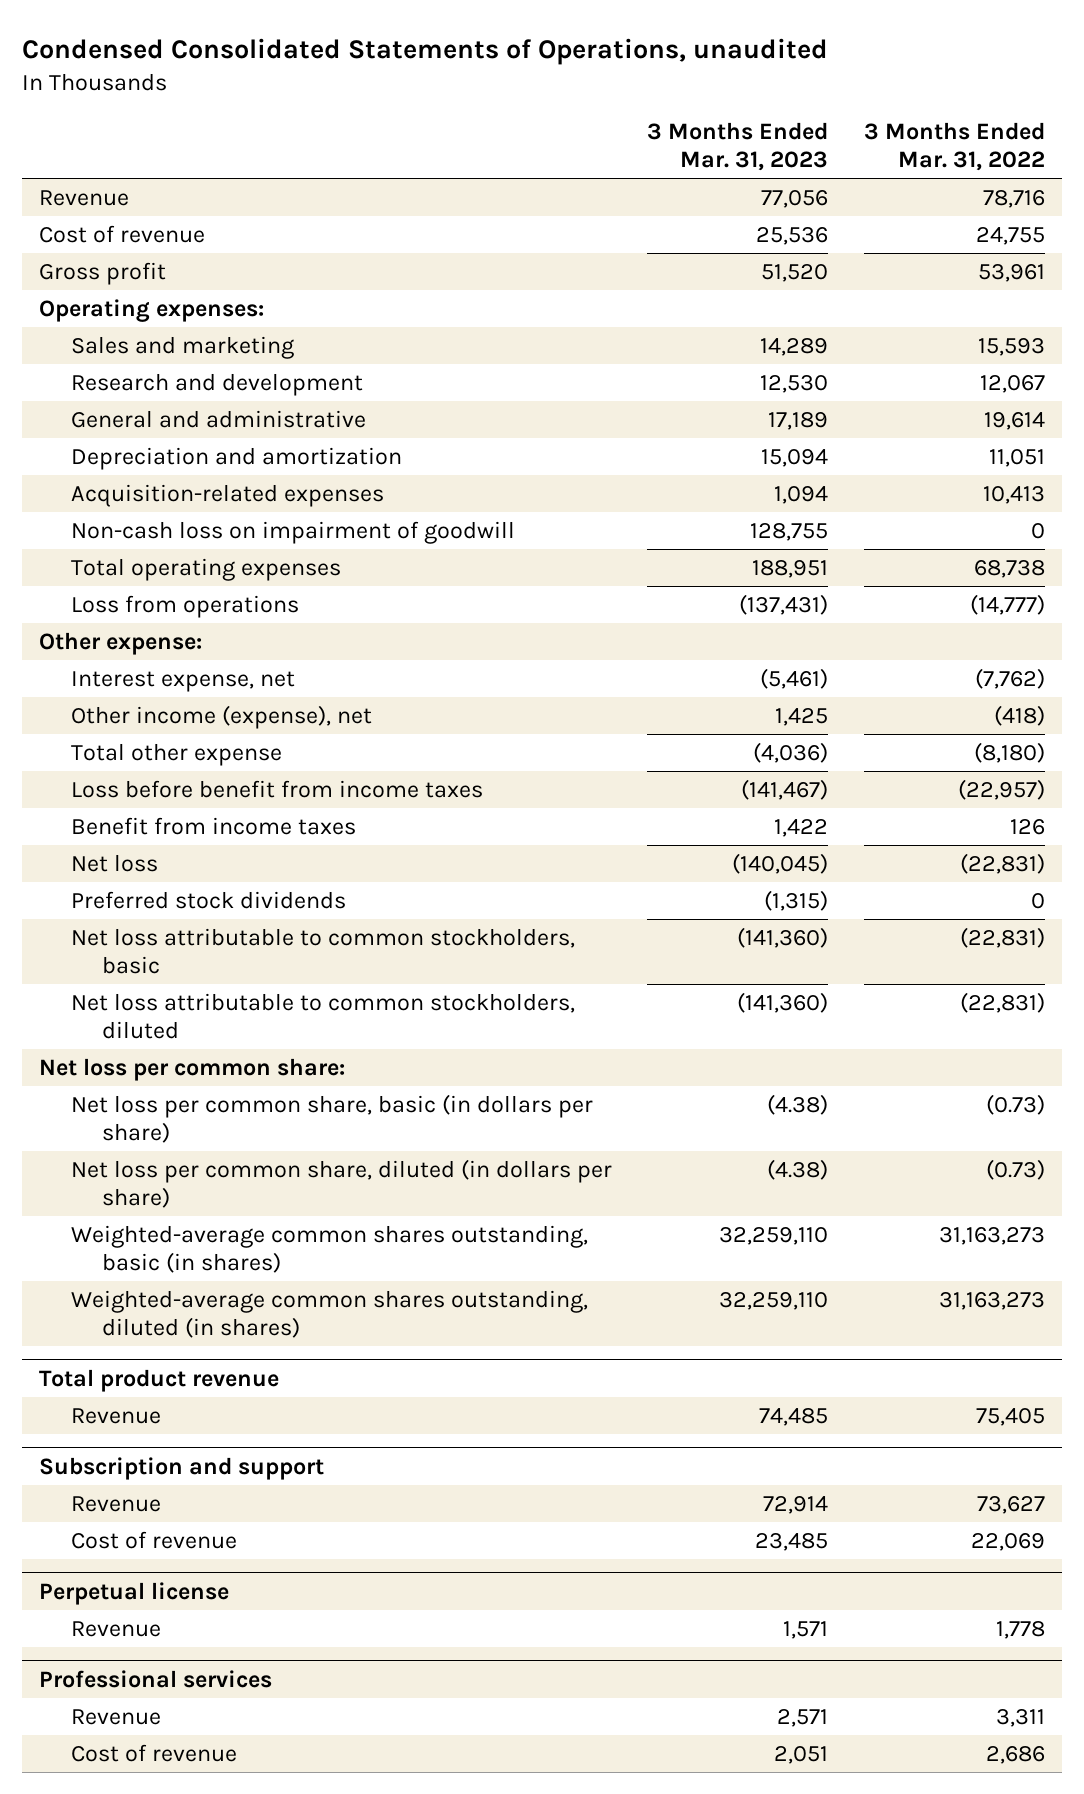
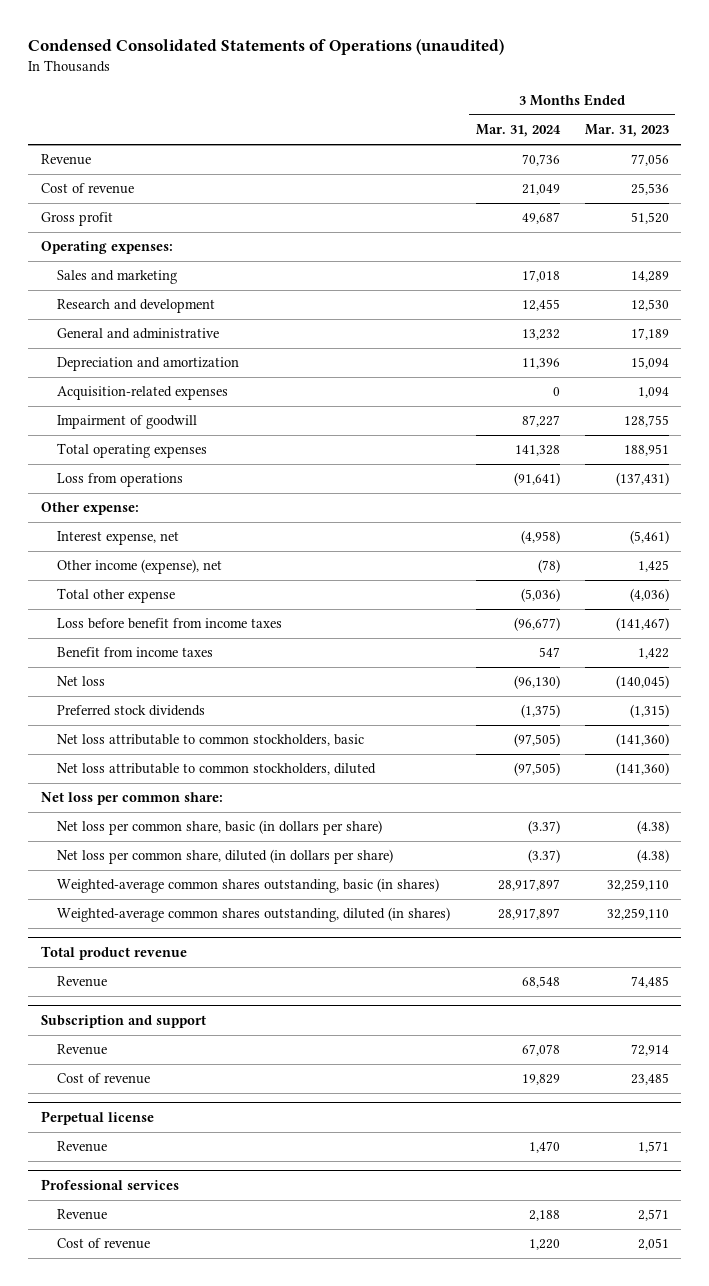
[21,38,828,66] Condensed Consolidated Statements of Operations, unaudited -> [28,38,505,55] Condensed Consolidated Statements of Operations (unaudited)
[863,122,1045,171] 3 Months Ended Mar. 31, 2022 -> none
none -> [475,124,561,138] Mar. 31, 2024
[70,521,515,545] Non-cash loss on impairment of goodwill -> [57,415,198,430] Impairment of goodwill

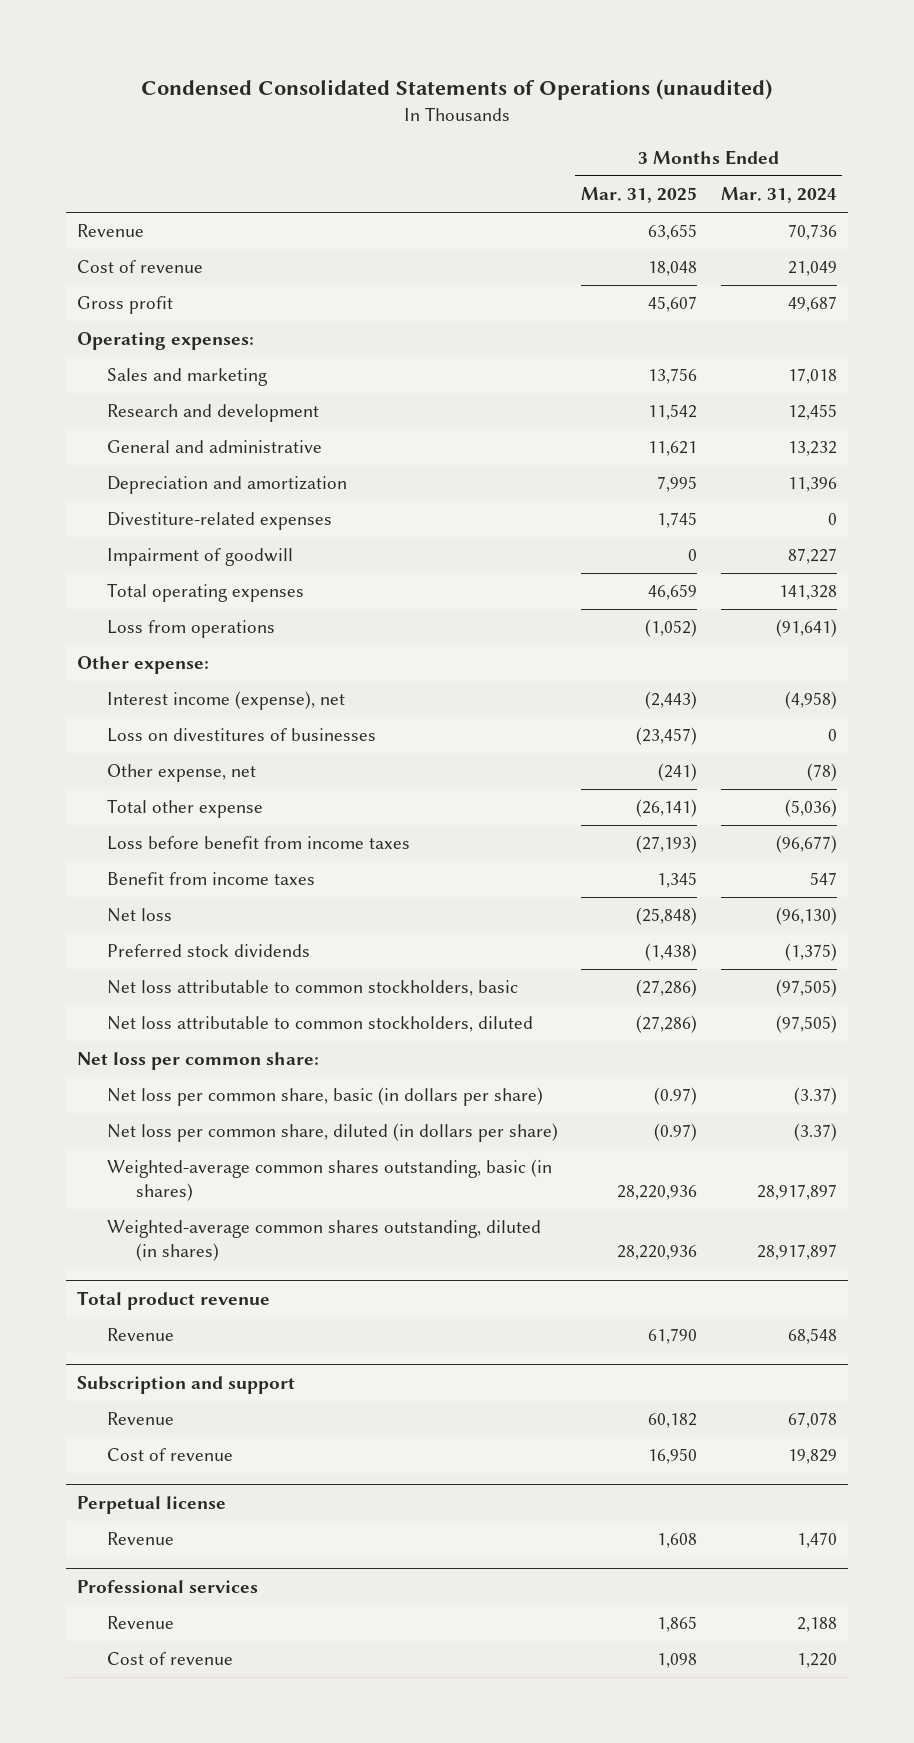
[584,124,669,138] Mar. 31, 2023 -> none
none -> [581,187,698,204] Mar. 31, 2025
[57,386,229,401] Acquisition-related expenses -> [106,512,332,531] Divestiture-related expenses
[57,531,180,546] Interest expense, net -> [106,691,345,711] Interest income (expense), net
none -> [106,728,376,743] Loss on divestitures of businesses
[57,559,223,575] Other income (expense), net -> [106,764,256,783] Other expense, net

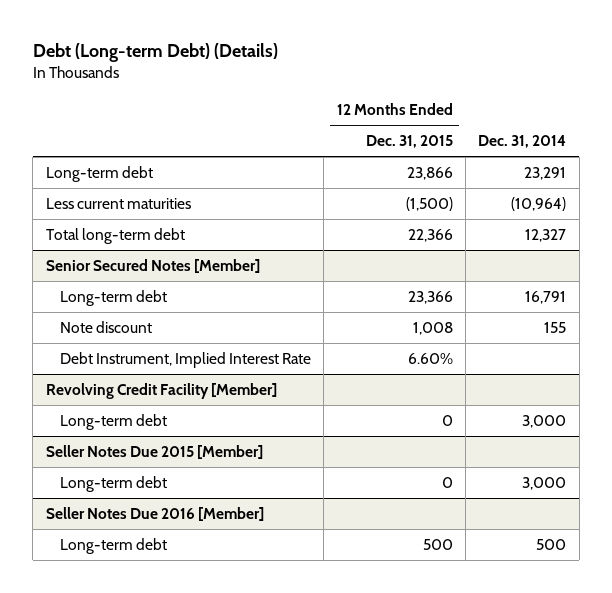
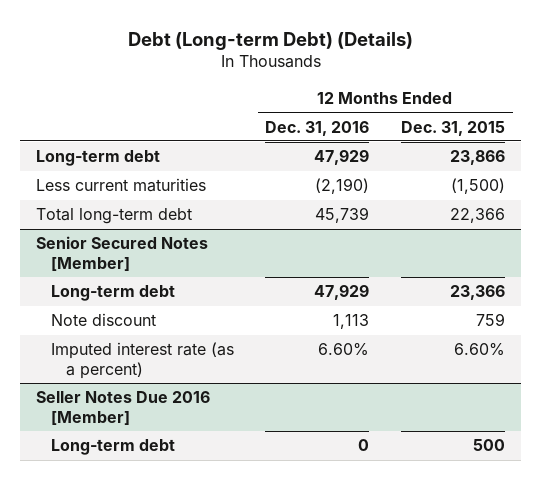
[478,135,567,149] Dec. 31, 2014 -> none
none -> [265,120,370,136] Dec. 31, 2016
[45,383,277,400] Revolving Credit Facility [Member] -> none
[59,414,167,431] Long-term debt -> none
[45,445,263,460] Seller Notes Due 2015 [Member] -> none
[59,476,167,493] Long-term debt -> none
[412,322,453,336] 1,008 -> [476,313,506,327] 759
[59,352,311,369] Debt Instrument, Implied Interest Rate -> [50,342,234,379] Imputed interest rate (as a percent)

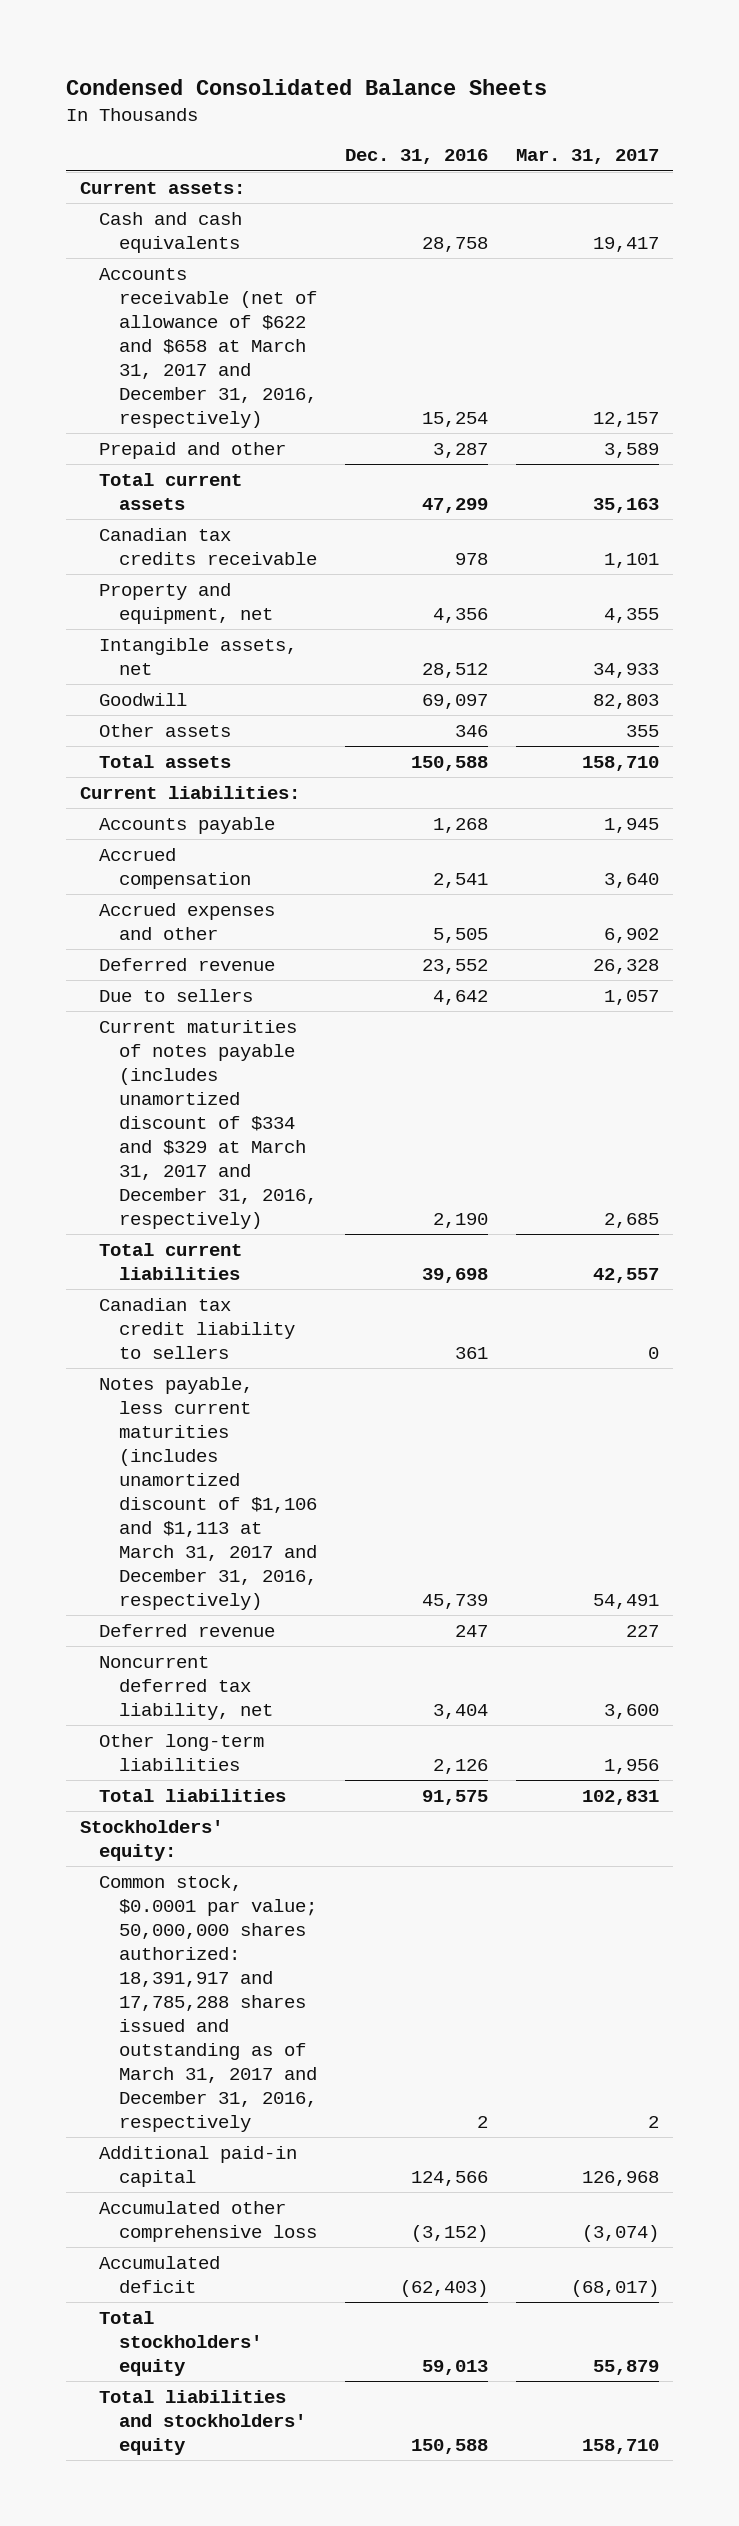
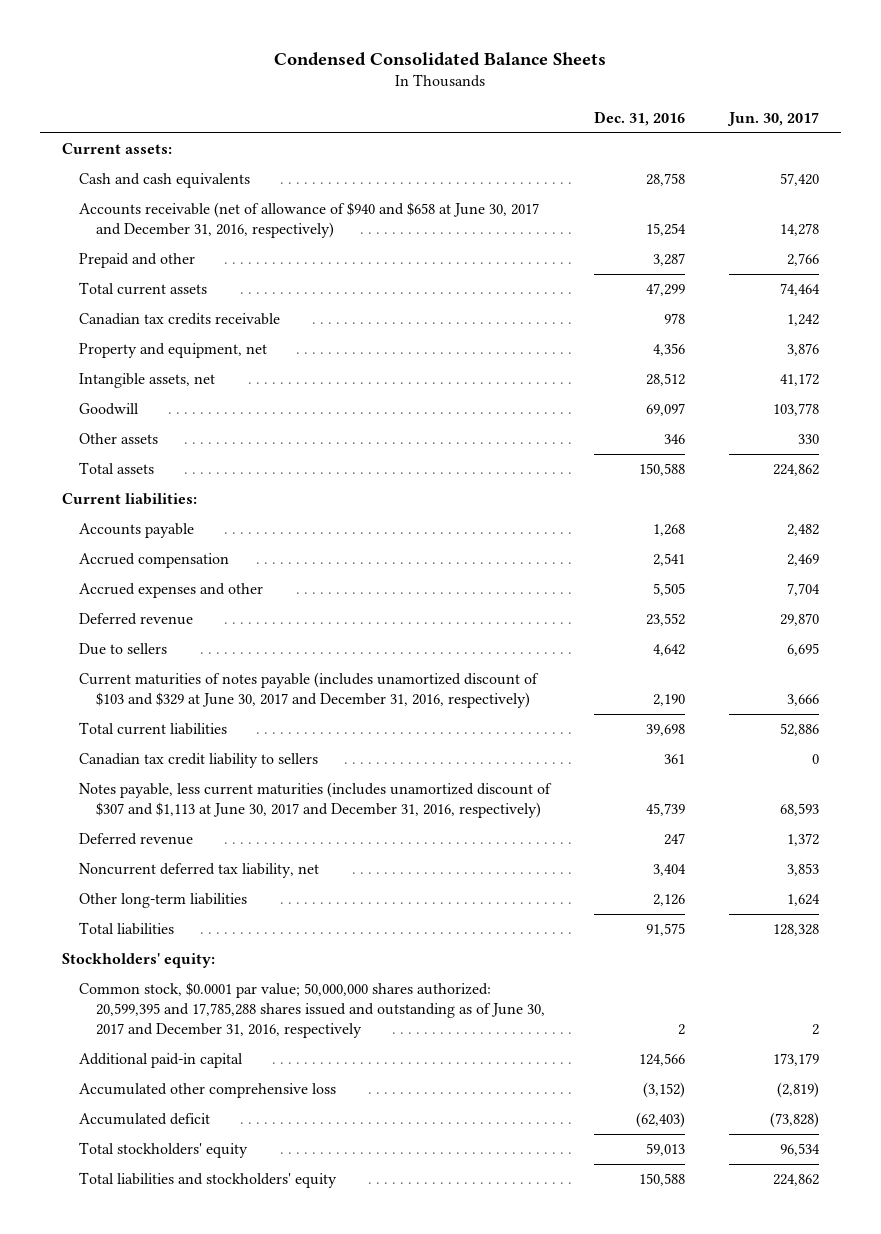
[516,149,660,165] Mar. 31, 2017 -> none
none -> [726,111,819,126] Jun. 30, 2017
[99,267,317,428] Accounts receivable (net of allowance of $622 and $658 at March 31, 2017 and December 31, 2016, respectively) -> [78,202,539,239] Accounts receivable (net of allowance of $940 and $658 at June 30, 2017 and December 31, 2016, respectively)
[99,1019,317,1229] Current maturities of notes payable (includes unamortized discount of $334 and $329 at March 31, 2017 and December 31, 2016, respectively) -> [78,672,539,709] Current maturities of notes payable (includes unamortized discount of $103 and $329 at June 30, 2017 and December 31, 2016, respectively)
[99,1376,317,1611] Notes payable, less current maturities (includes unamortized discount of $1,106 and $1,113 at March 31, 2017 and December 31, 2016, respectively) -> [78,782,552,819] Notes payable, less current maturities (includes unamortized discount of $307 and $1,113 at June 30, 2017 and December 31, 2016, respectively)
[99,1874,317,2133] Common stock, $0.0001 par value; 50,000,000 shares authorized: 18,391,917 and 17,785,288 shares issued and outstanding as of March 31, 2017 and December 31, 2016, respectively -> [78,982,545,1038] Common stock, $0.0001 par value; 50,000,000 shares authorized: 20,599,395 and 17,785,288 shares issued and outstanding as of June 30, 2017 and December 31, 2016, respectively

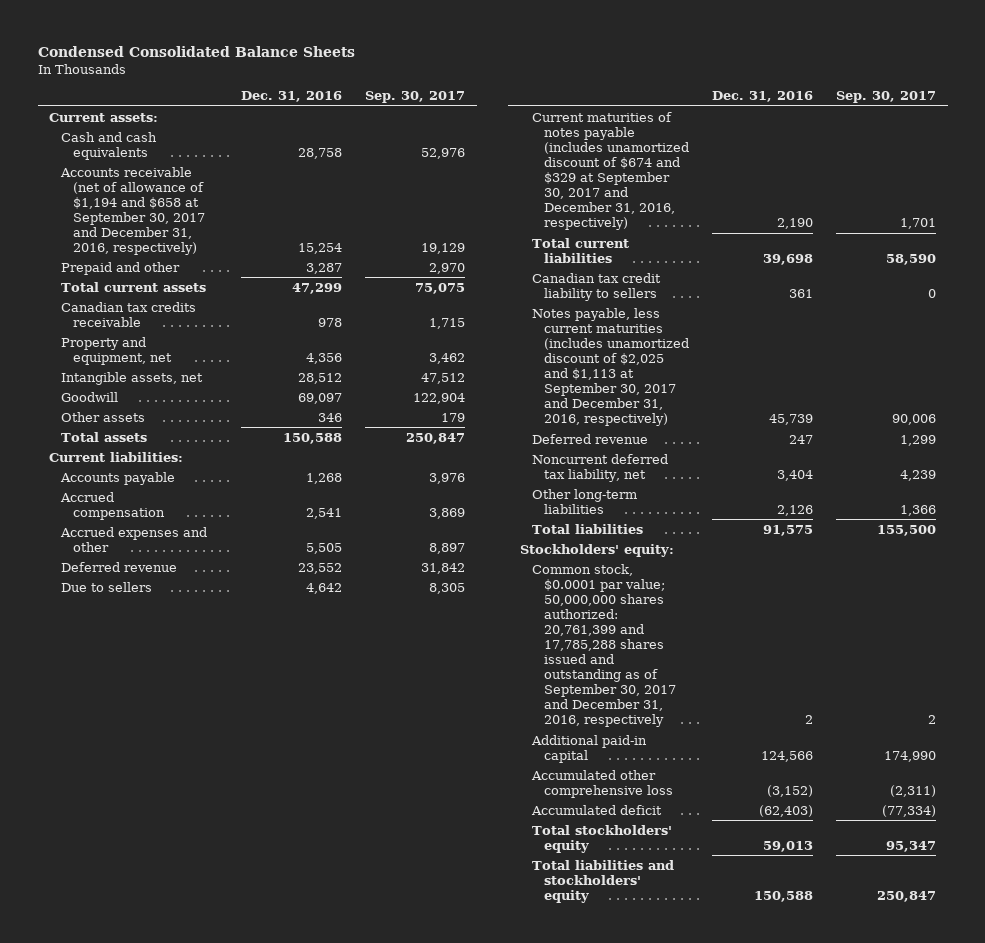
[726,111,819,126] Jun. 30, 2017 -> none
none -> [365,91,466,104] Sep. 30, 2017
[78,202,539,239] Accounts receivable (net of allowance of $940 and $658 at June 30, 2017 and December 31, 2016, respectively) -> [60,166,206,255] Accounts receivable (net of allowance of $1,194 and $658 at September 30, 2017 and December 31, 2016, respectively)
[78,672,539,709] Current maturities of notes payable (includes unamortized discount of $103 and $329 at June 30, 2017 and December 31, 2016, respectively) -> [531,111,689,231] Current maturities of notes payable (includes unamortized discount of $674 and $329 at September 30, 2017 and December 31, 2016, respectively)
[78,782,552,819] Notes payable, less current maturities (includes unamortized discount of $307 and $1,113 at June 30, 2017 and December 31, 2016, respectively) -> [531,307,689,427] Notes payable, less current maturities (includes unamortized discount of $2,025 and $1,113 at September 30, 2017 and December 31, 2016, respectively)
[78,982,545,1038] Common stock, $0.0001 par value; 50,000,000 shares authorized: 20,599,395 and 17,785,288 shares issued and outstanding as of June 30, 2017 and December 31, 2016, respectively -> [531,563,676,728] Common stock, $0.0001 par value; 50,000,000 shares authorized: 20,761,399 and 17,785,288 shares issued and outstanding as of September 30, 2017 and December 31, 2016, respectively

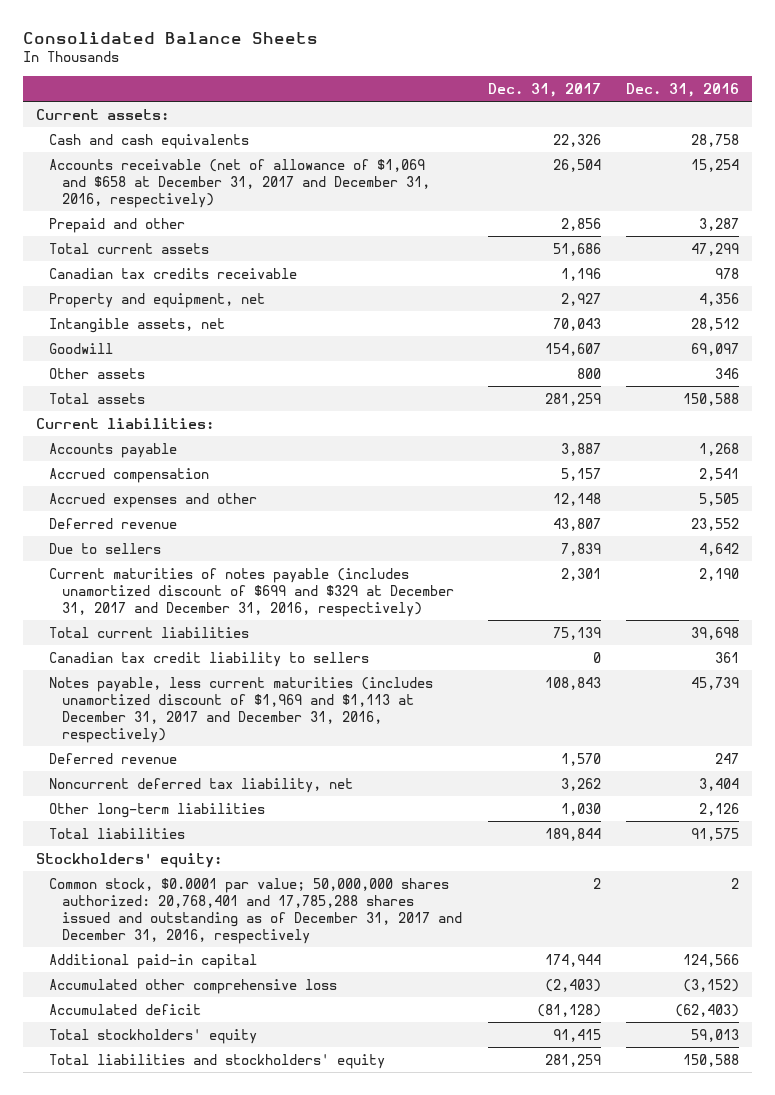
[37,45,355,57] Condensed Consolidated Balance Sheets -> [23,32,319,45] Consolidated Balance Sheets
[365,91,466,104] Sep. 30, 2017 -> none
none -> [487,82,601,97] Dec. 31, 2017
[60,166,206,255] Accounts receivable (net of allowance of $1,194 and $658 at September 30, 2017 and December 31, 2016, respectively) -> [49,158,431,208] Accounts receivable (net of allowance of $1,069 and $658 at December 31, 2017 and December 31, 2016, respectively)
[531,111,689,231] Current maturities of notes payable (includes unamortized discount of $674 and $329 at September 30, 2017 and December 31, 2016, respectively) -> [49,567,455,617] Current maturities of notes payable (includes unamortized discount of $699 and $329 at December 31, 2017 and December 31, 2016, respectively)
[531,307,689,427] Notes payable, less current maturities (includes unamortized discount of $2,025 and $1,113 at September 30, 2017 and December 31, 2016, respectively) -> [49,676,434,743] Notes payable, less current maturities (includes unamortized discount of $1,969 and $1,113 at December 31, 2017 and December 31, 2016, respectively)
[531,563,676,728] Common stock, $0.0001 par value; 50,000,000 shares authorized: 20,761,399 and 17,785,288 shares issued and outstanding as of September 30, 2017 and December 31, 2016, respectively -> [49,877,463,944] Common stock, $0.0001 par value; 50,000,000 shares authorized: 20,768,401 and 17,785,288 shares issued and outstanding as of December 31, 2017 and December 31, 2016, respectively

